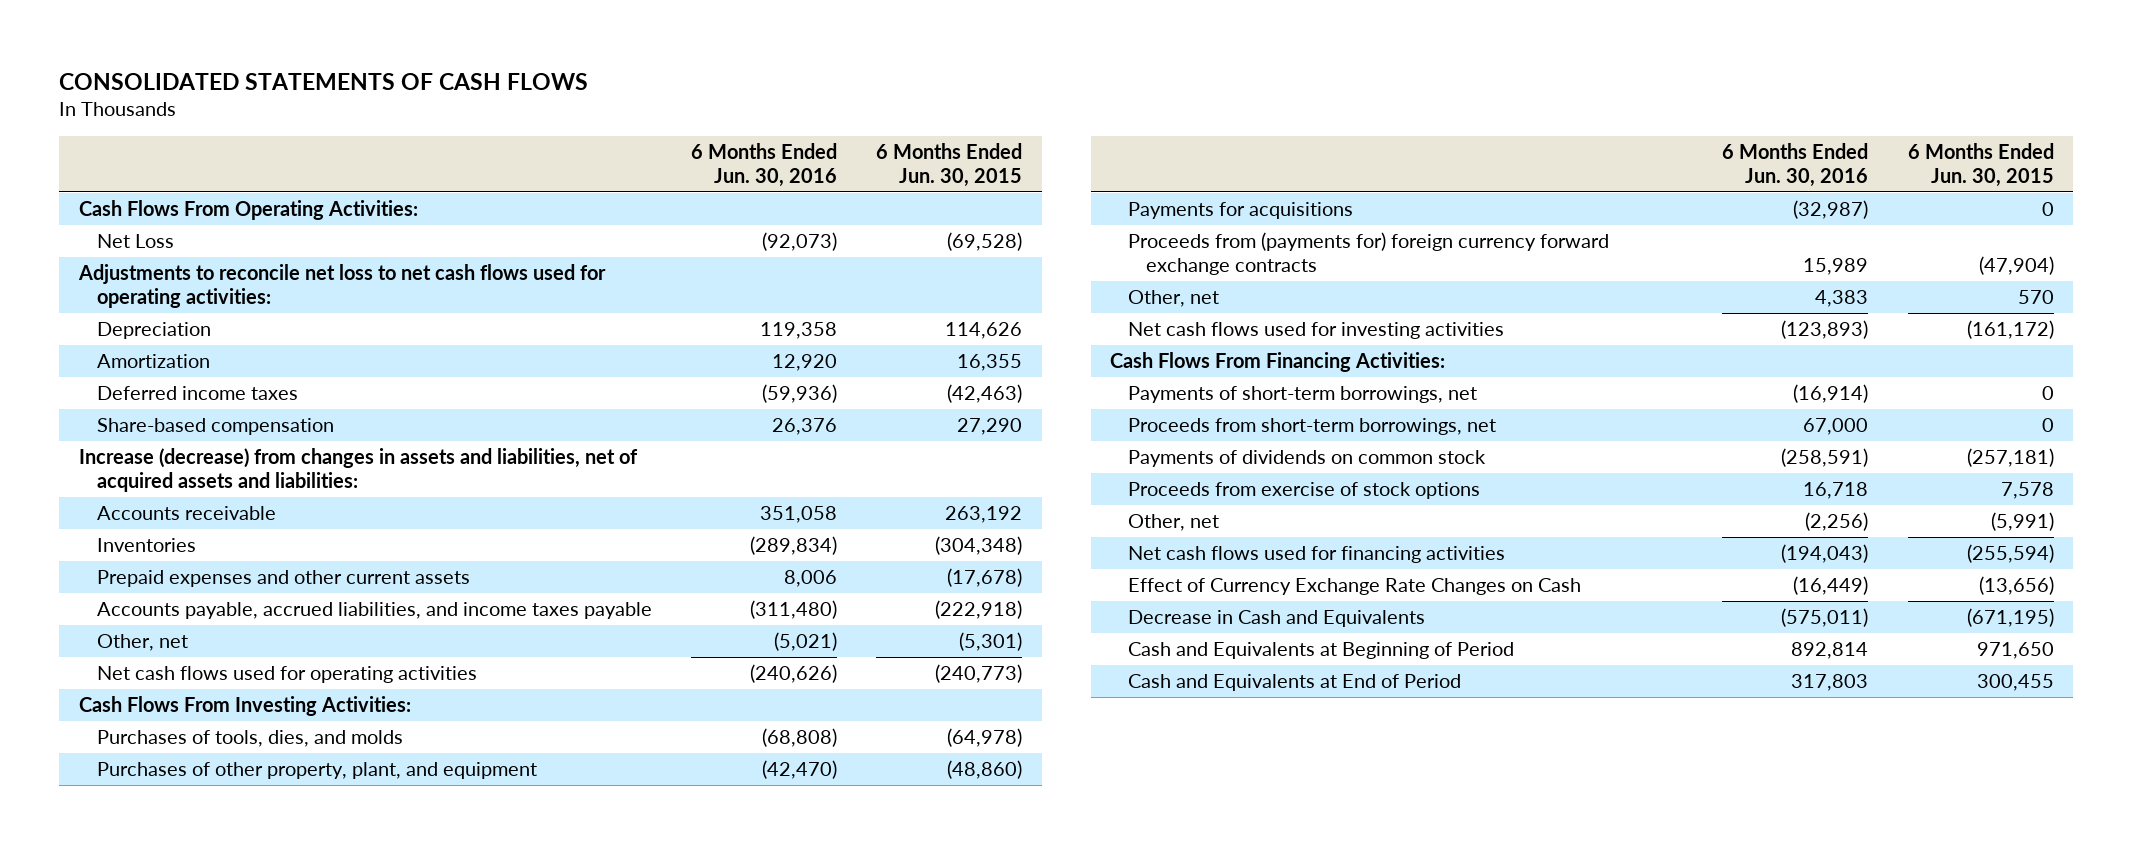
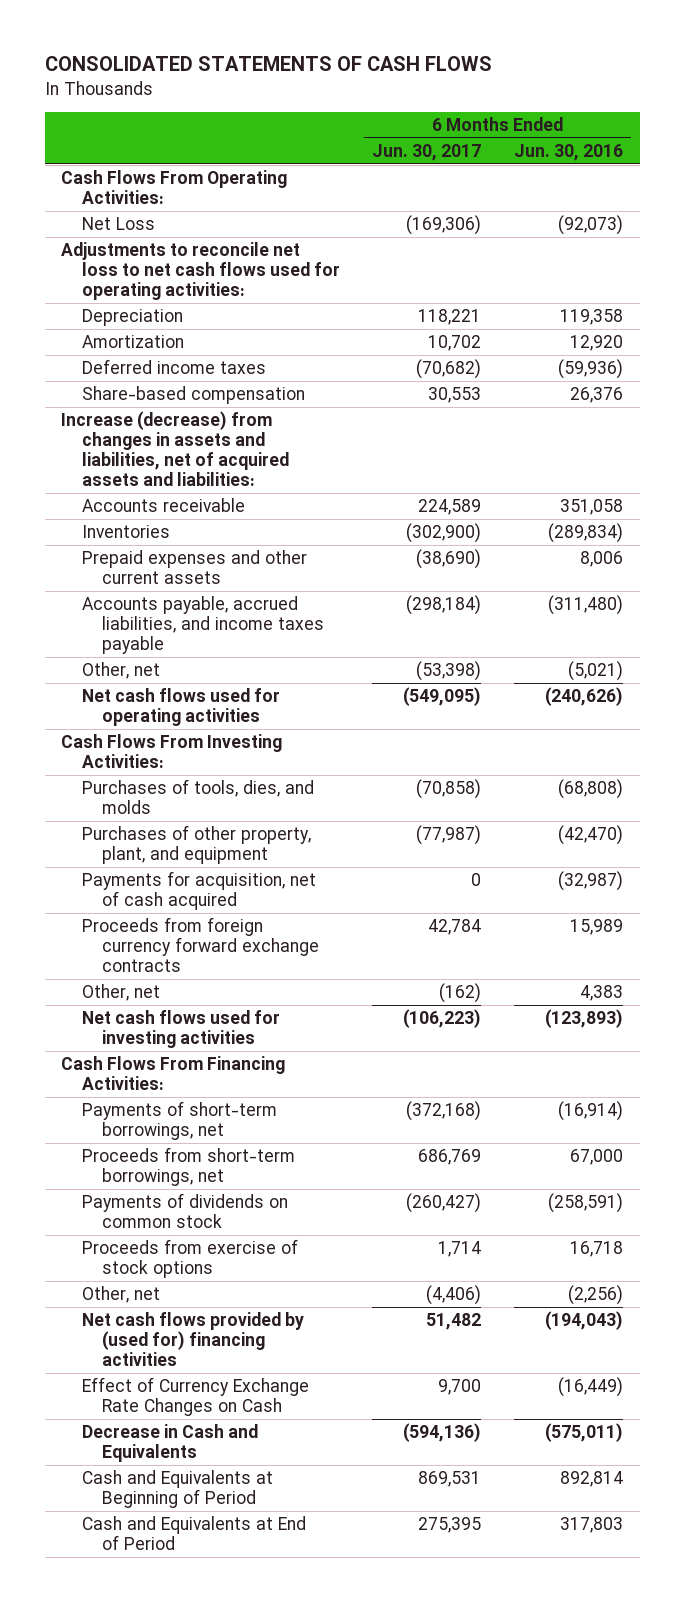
[876,143,1023,187] 6 Months Ended Jun. 30, 2015 -> none
none -> [372,143,482,161] Jun. 30, 2017
[1128,202,1354,220] Payments for acquisitions -> [81,870,316,911] Payments for acquisition, net of cash acquired
[1128,232,1610,275] Proceeds from (payments for) foreign currency forward exchange contracts -> [81,916,320,973] Proceeds from foreign currency forward exchange contracts
[1128,546,1506,564] Net cash flows used for financing activities -> [81,1311,304,1367] Net cash flows provided by (used for) financing activities

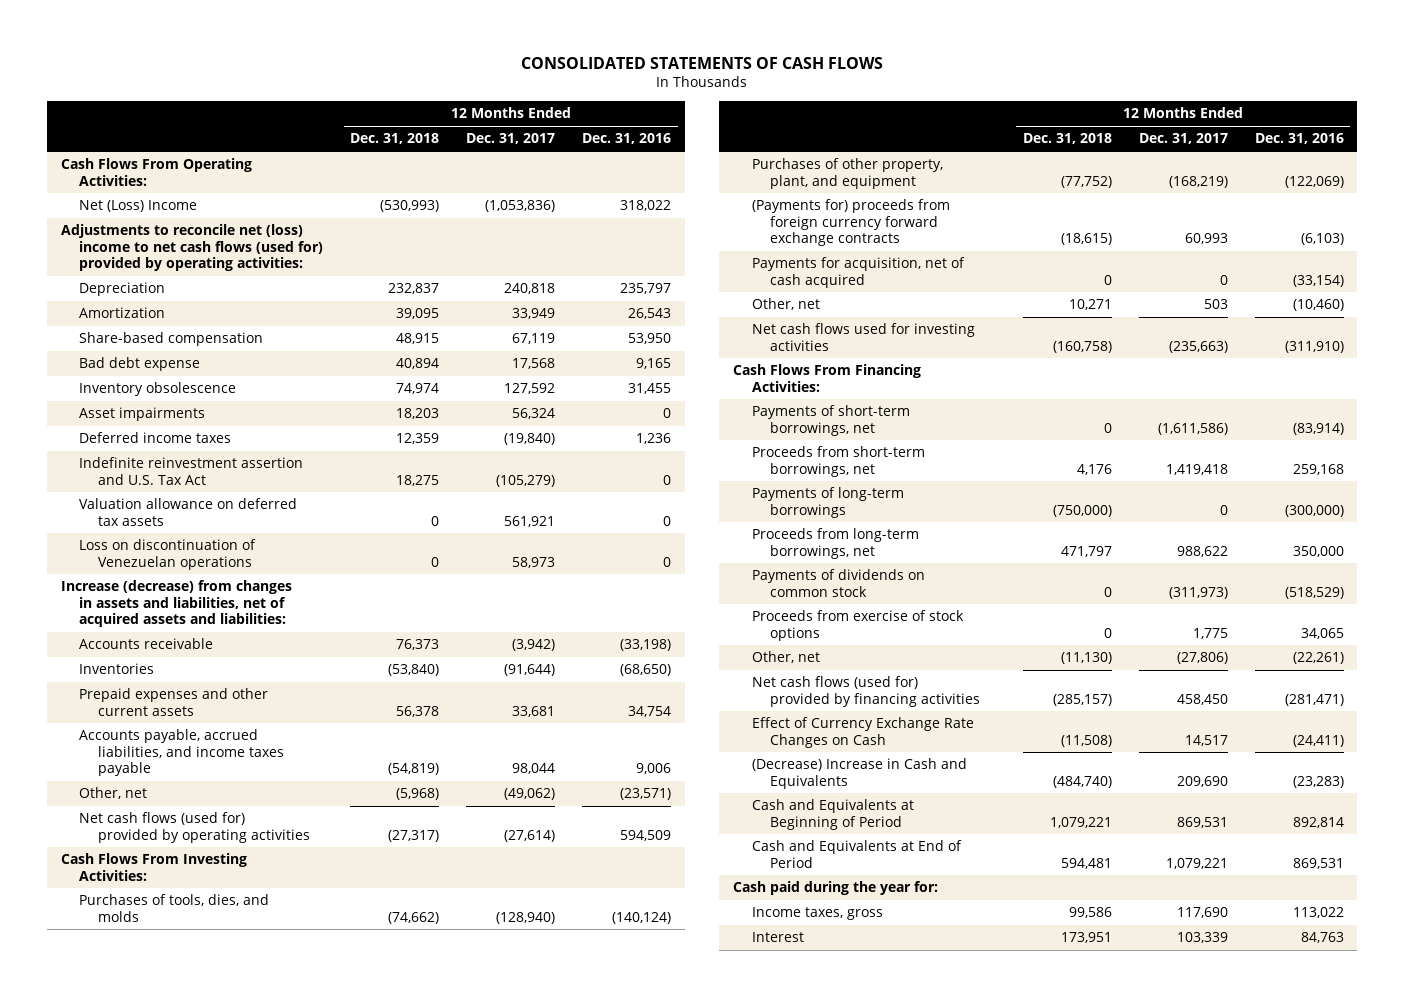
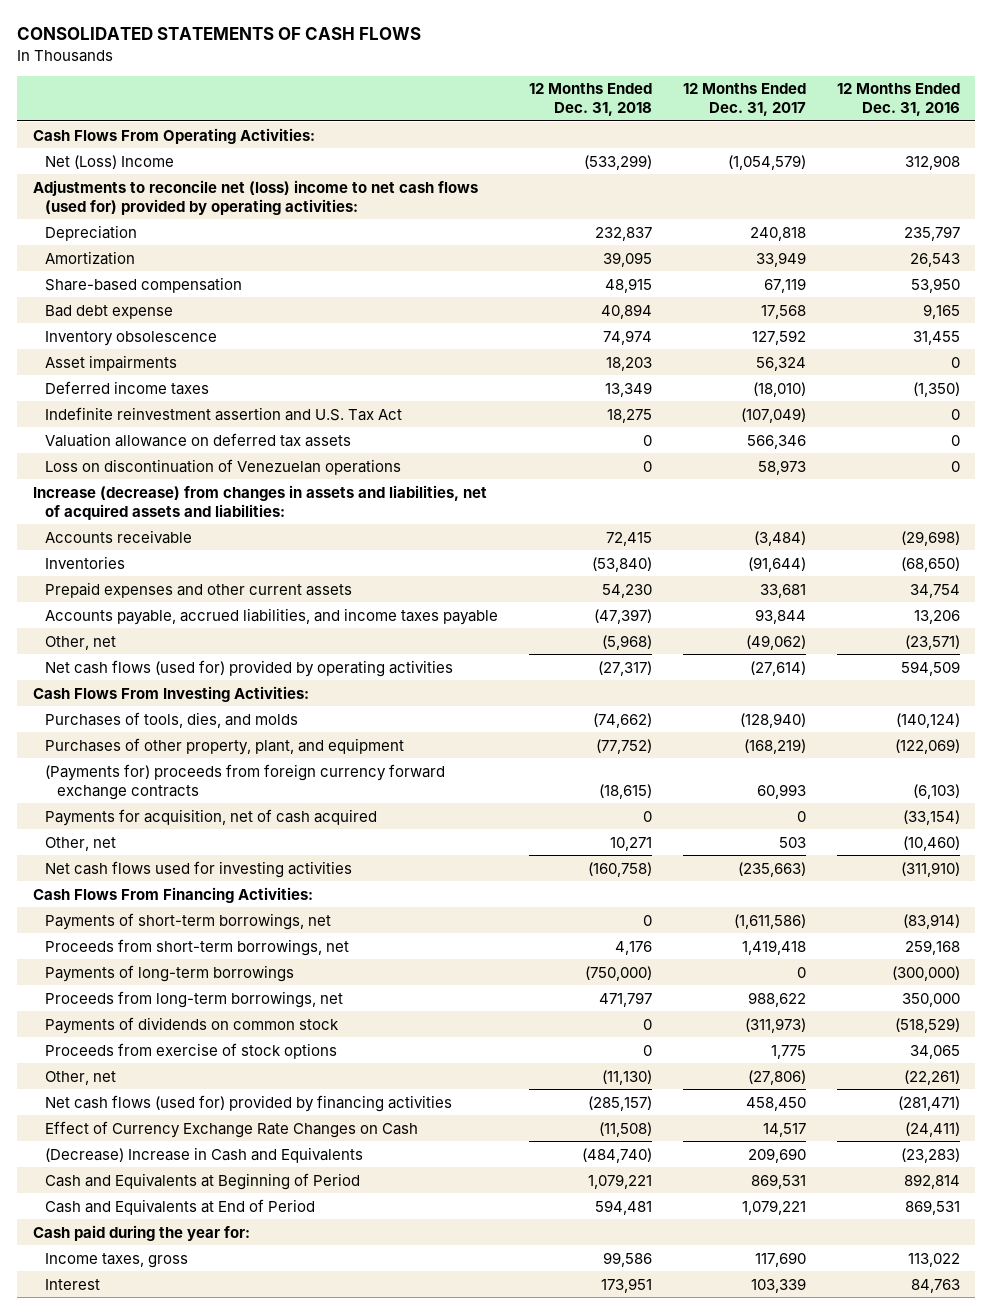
[380,200,440,213] (530,993) -> [583,154,652,170] (533,299)
[485,200,556,213] (1,053,836) -> [727,154,806,170] (1,054,579)
[620,200,672,212] 318,022 -> [904,154,960,170] 312,908
[396,433,440,445] 12,359 -> [604,381,652,397] 13,349
[504,433,556,446] (19,840) -> [752,381,806,397] (18,010)
[636,433,672,445] 1,236 -> [912,381,960,397] (1,350)
[496,474,556,487] (105,279) -> [740,407,806,423] (107,049)
[504,515,556,527] 561,921 -> [746,434,806,449] 566,346
[396,639,440,651] 76,373 -> [605,531,652,546] 72,415
[512,639,556,652] (3,942) -> [753,530,806,546] (3,484)
[620,639,672,652] (33,198) -> [900,530,960,546] (29,698)
[396,705,440,717] 56,378 -> [601,583,652,598] 54,230
[388,763,440,776] (54,819) -> [593,608,652,624] (47,397)
[512,763,556,775] 98,044 -> [754,608,806,624] 93,844
[636,763,672,775] 9,006 -> [913,609,960,624] 13,206

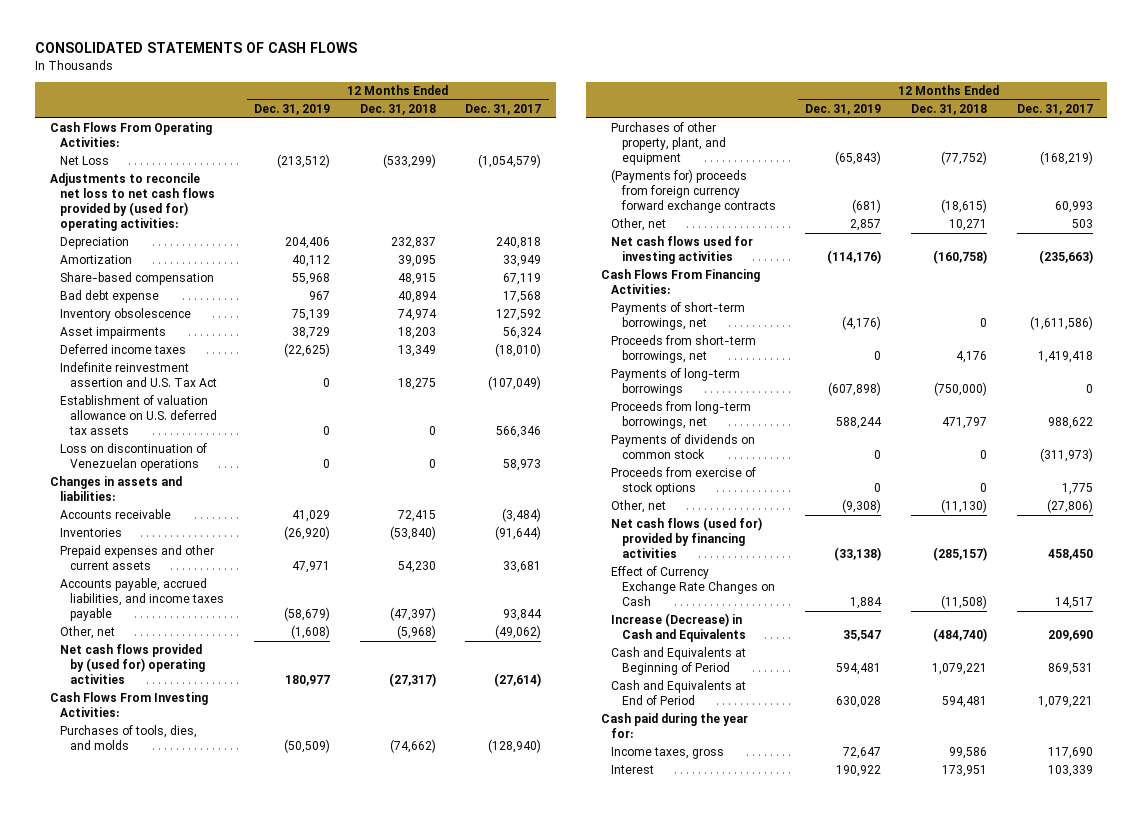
[836,83,960,117] 12 Months Ended Dec. 31, 2016 -> none
none -> [254,103,331,115] Dec. 31, 2019
[44,154,174,169] Net (Loss) Income -> [60,156,110,166] Net Loss
[32,179,478,215] Adjustments to reconcile net (loss) income to net cash flows (used for) provided by operating activities: -> [49,173,216,232] Adjustments to reconcile net loss to net cash flows provided by (used for) operating activities:
[44,432,351,447] Valuation allowance on deferred tax assets -> [60,395,218,436] Establishment of valuation allowance on U.S. deferred tax assets
[32,484,487,520] Increase (decrease) from changes in assets and liabilities, net of acquired assets and liabilities: -> [49,476,182,502] Changes in assets and liabilities:
[44,659,453,677] Net cash flows (used for) provided by operating activities -> [60,644,206,685] Net cash flows provided by (used for) operating activities
[44,808,377,826] Payments for acquisition, net of cash acquired -> none
[44,1146,363,1163] (Decrease) Increase in Cash and Equivalents -> [611,613,746,643] Increase (Decrease) in Cash and Equivalents

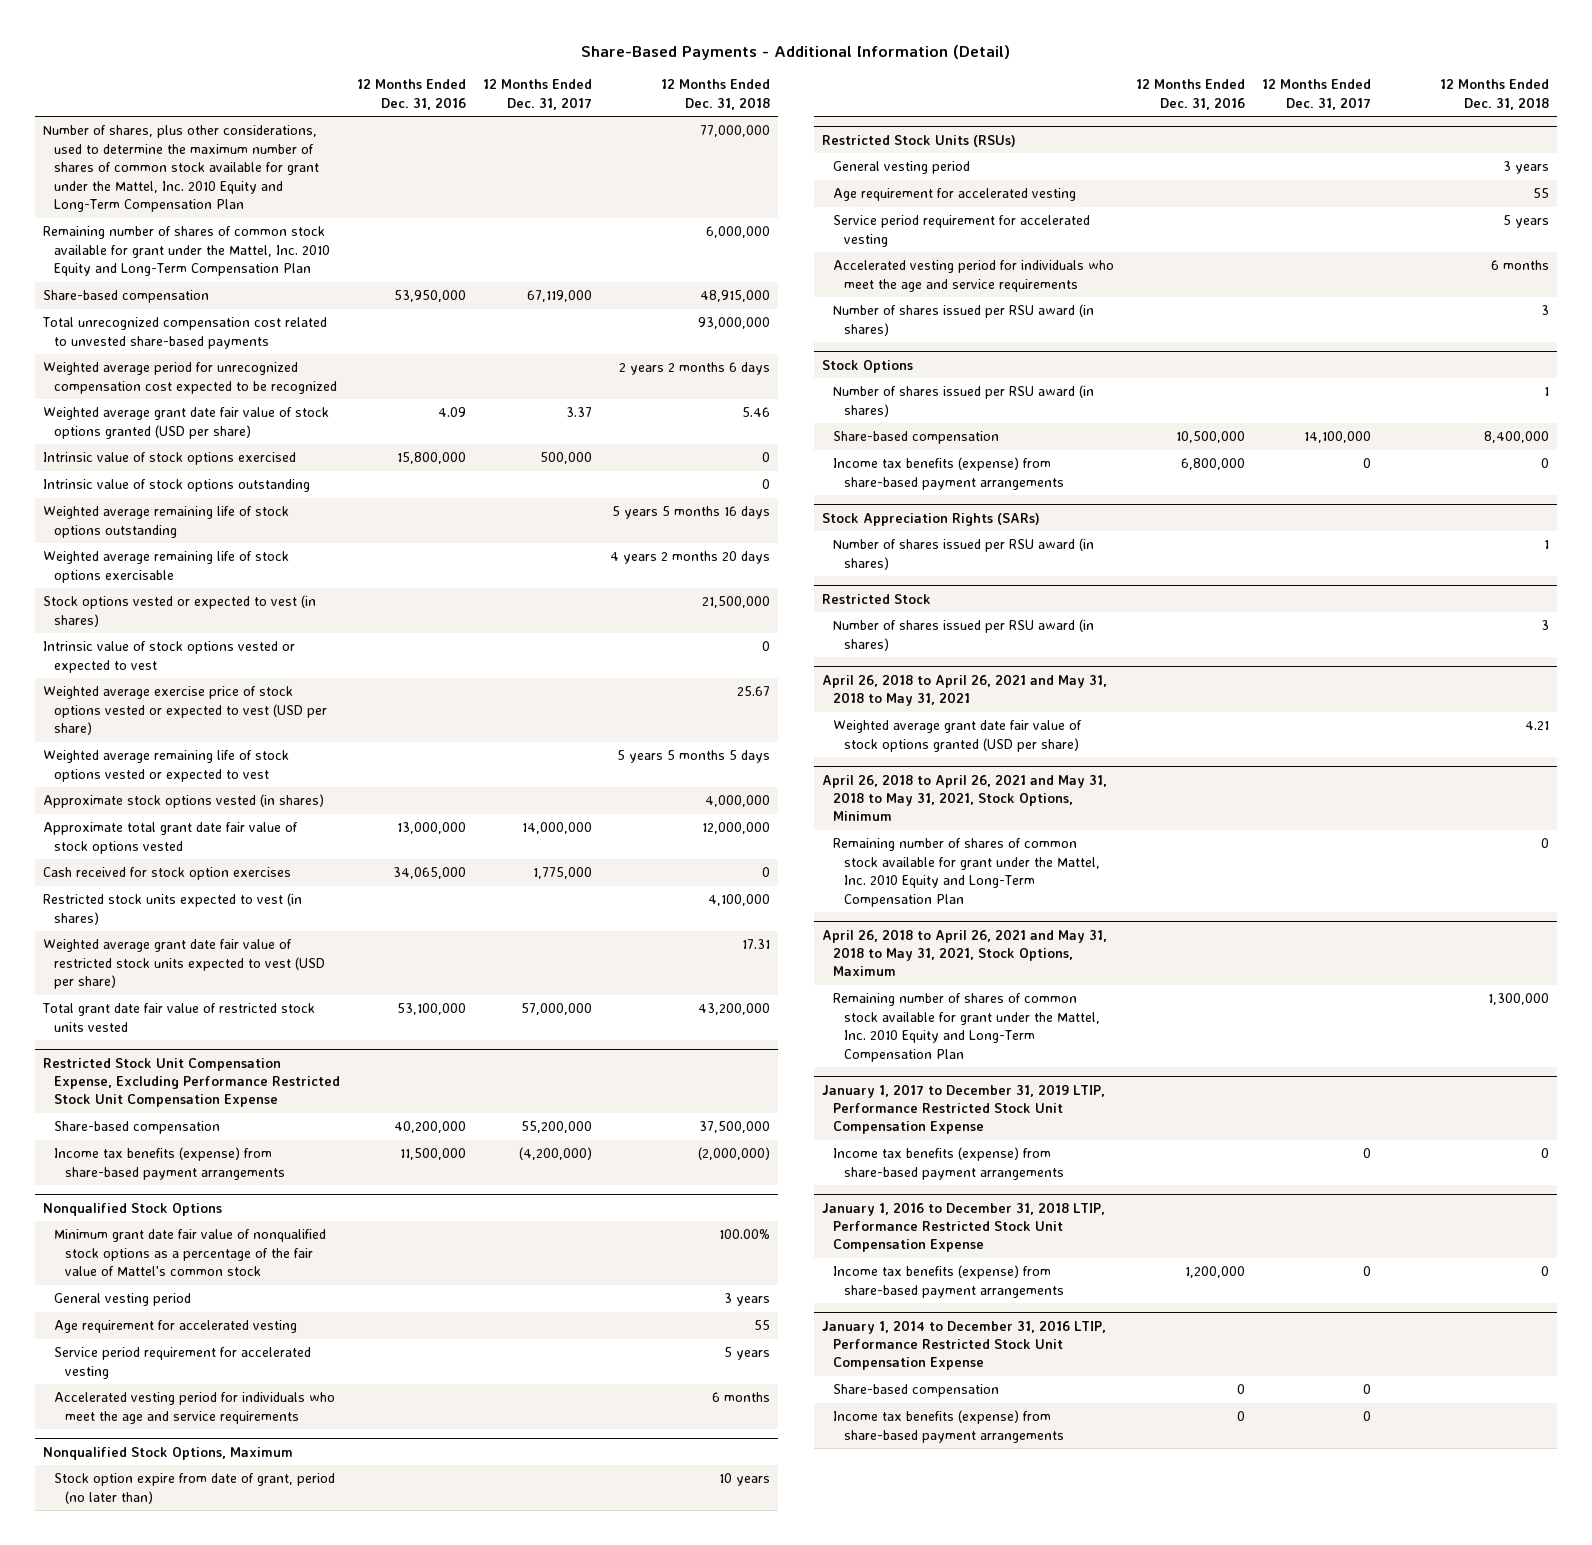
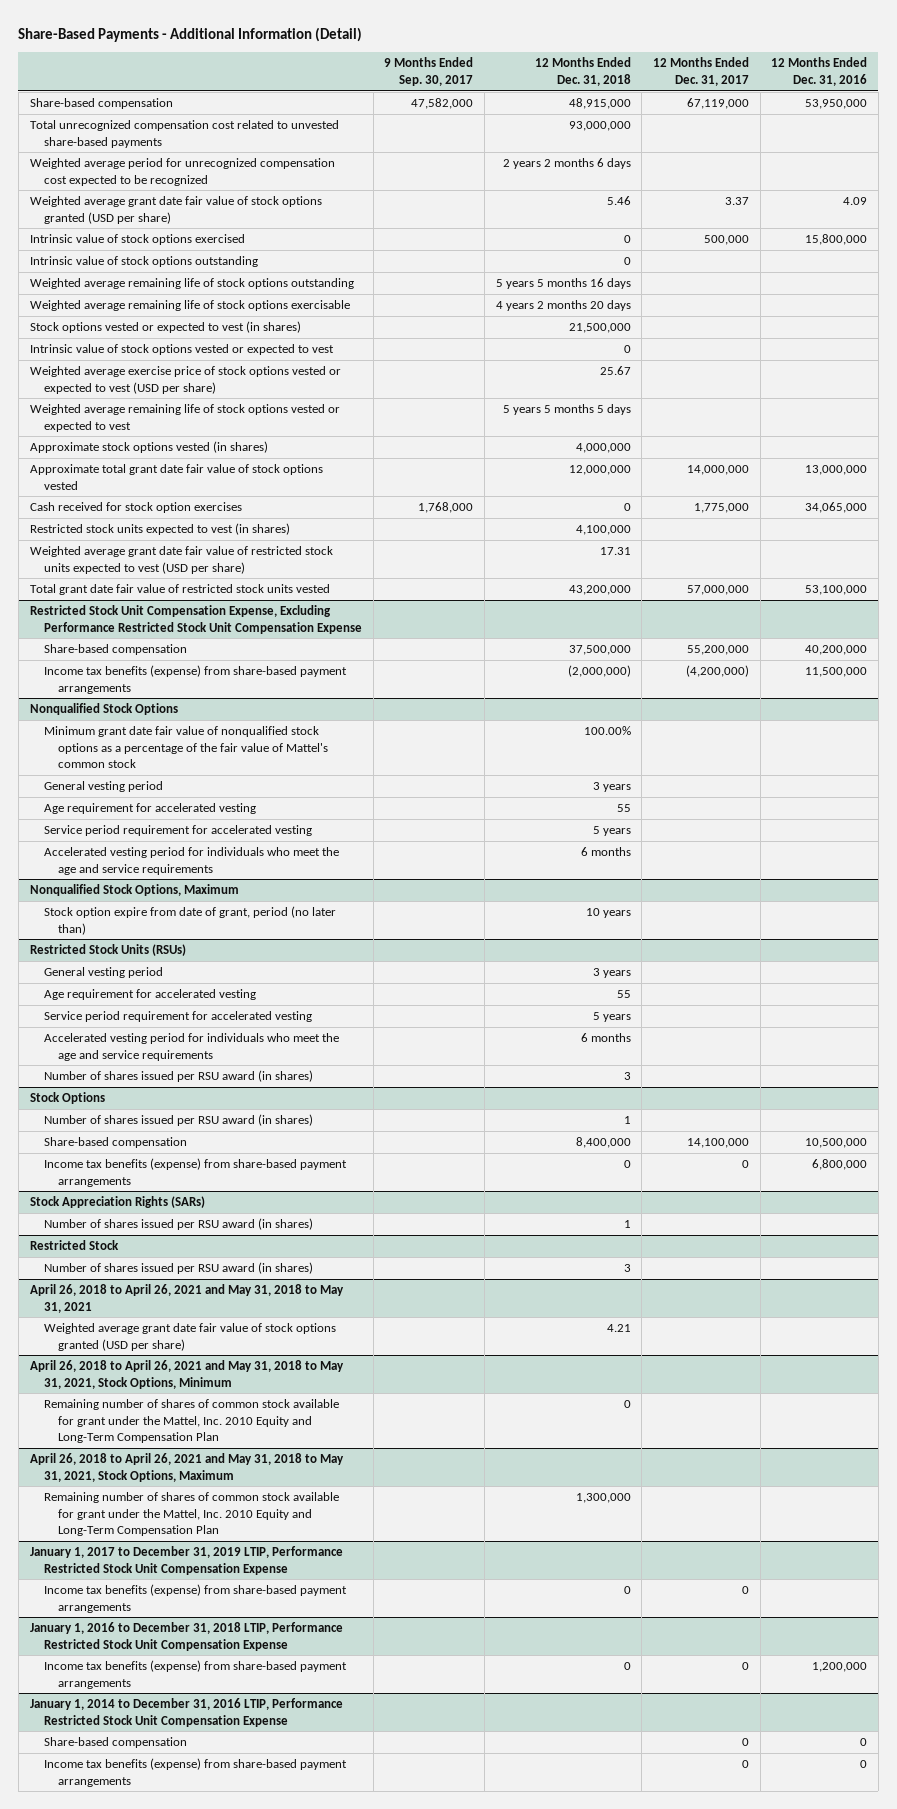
none -> [384,57,474,86] 9 Months Ended Sep. 30, 2017
[43,125,319,212] Number of shares, plus other considerations, used to determine the maximum number of shares of common stock available for grant under the Mattel, Inc. 2010 Equity and Long-Term Compensation Plan -> none
[43,226,330,277] Remaining number of shares of common stock available for grant under the Mattel, Inc. 2010 Equity and Long-Term Compensation Plan -> none

